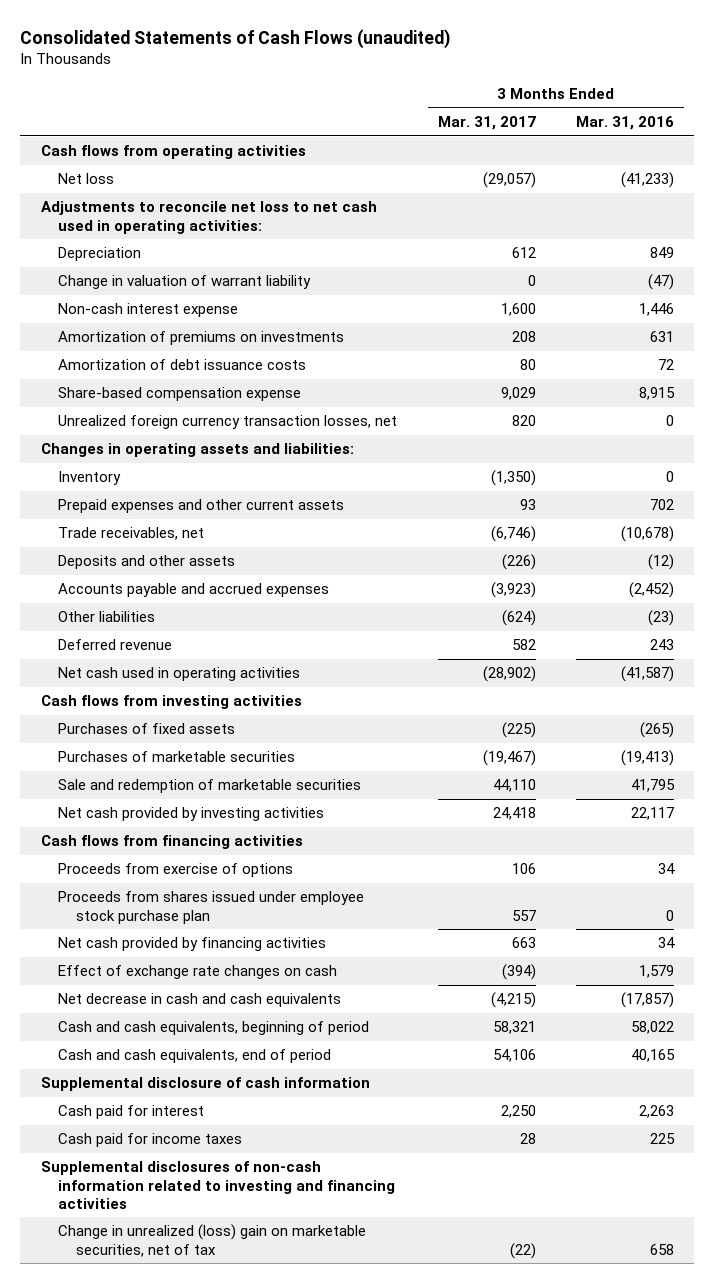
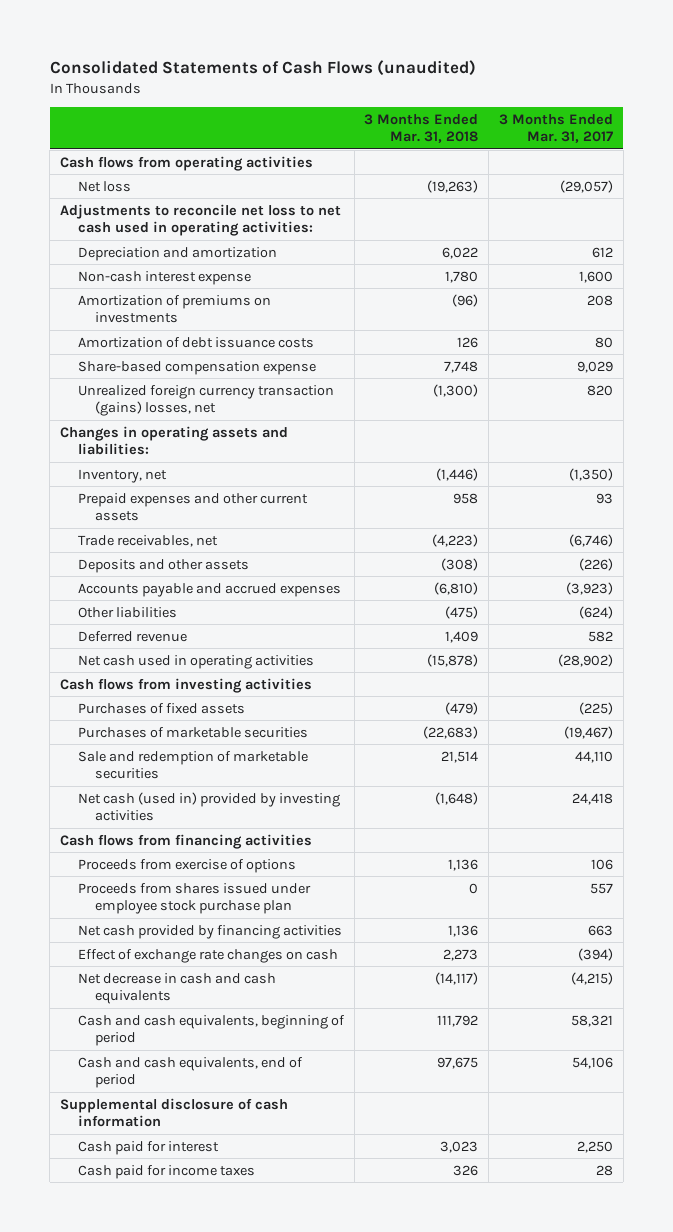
[575,115,674,130] Mar. 31, 2016 -> none
none -> [364,113,479,144] 3 Months Ended Mar. 31, 2018
[58,275,312,290] Change in valuation of warrant liability -> none
[58,247,142,262] Depreciation -> [77,246,277,261] Depreciation and amortization
[58,415,398,430] Unrealized foreign currency transaction losses, net -> [77,384,334,417] Unrealized foreign currency transaction (gains) losses, net
[58,471,122,486] Inventory -> [77,468,167,483] Inventory, net
[58,807,325,822] Net cash provided by investing activities -> [77,791,340,822] Net cash (used in) provided by investing activities
[40,1161,396,1209] Supplemental disclosures of non-cash information related to investing and financing activities -> none
[58,1224,367,1257] Change in unrealized (loss) gain on marketable securities, net of tax -> none

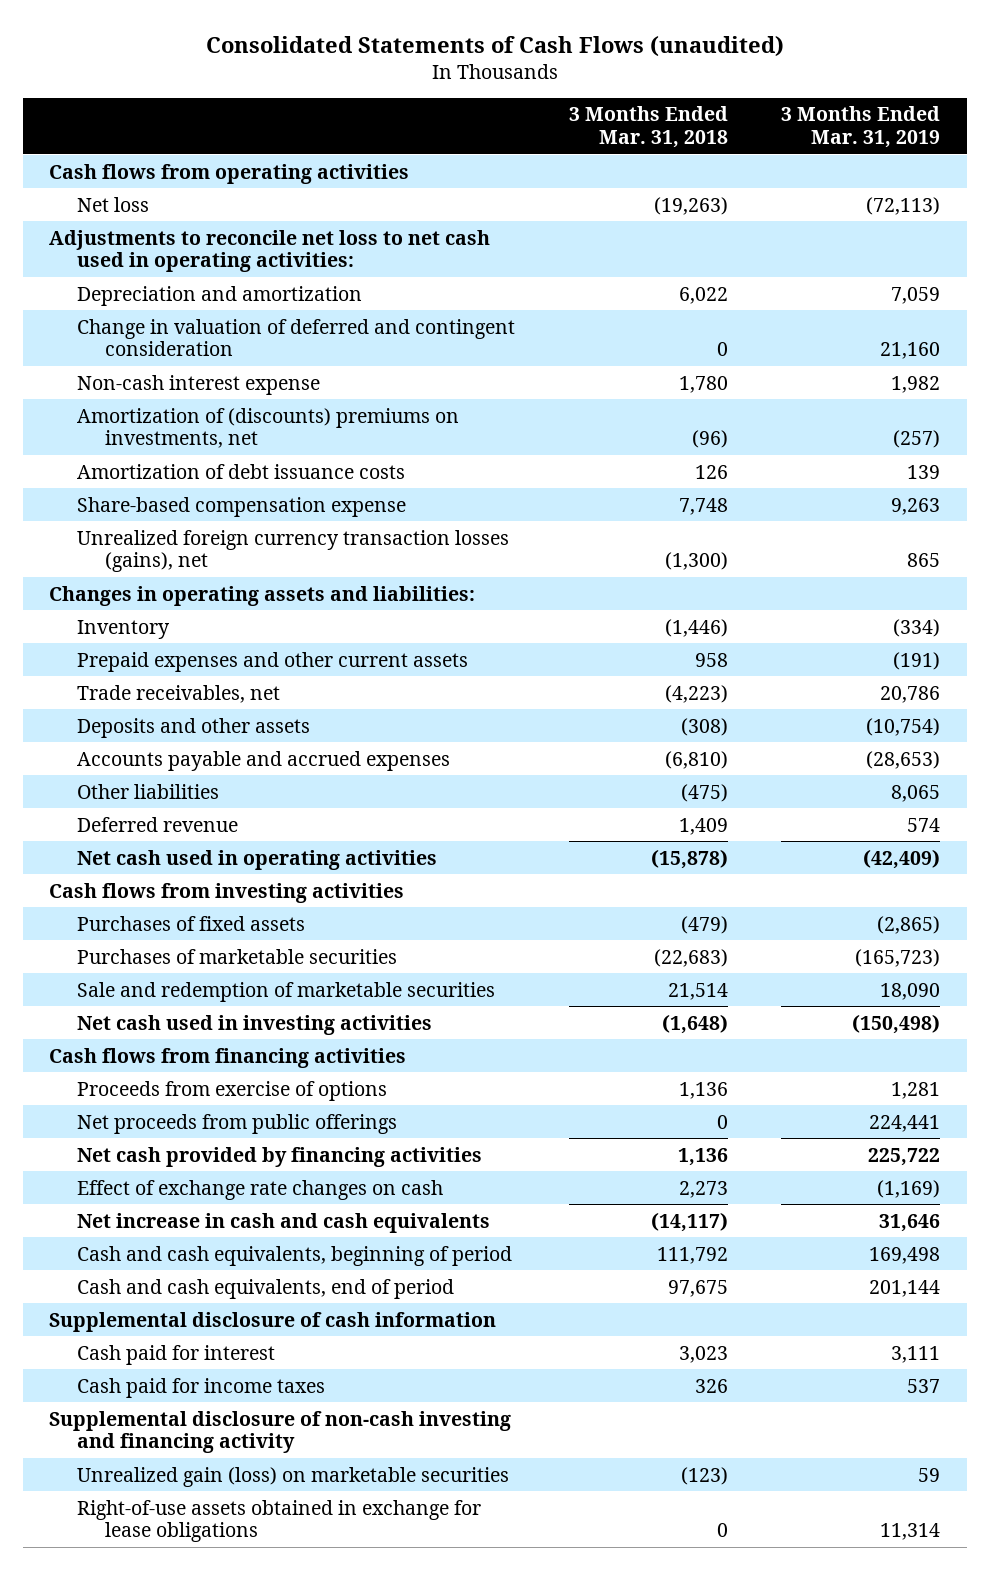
[498,113,613,144] 3 Months Ended Mar. 31, 2017 -> none
none -> [781,106,941,149] 3 Months Ended Mar. 31, 2019
none -> [77,318,516,357] Change in valuation of deferred and contingent consideration
[77,294,271,324] Amortization of premiums on investments -> [77,407,460,449] Amortization of (discounts) premiums on investments, net
[77,384,334,417] Unrealized foreign currency transaction (gains) losses, net -> [77,529,510,573] Unrealized foreign currency transaction losses (gains), net
[77,468,167,483] Inventory, net -> [77,619,171,639] Inventory
[77,791,340,822] Net cash (used in) provided by investing activities -> [77,1014,433,1035] Net cash used in investing activities
[77,882,311,915] Proceeds from shares issued under employee stock purchase plan -> none
none -> [77,1113,398,1134] Net proceeds from public offerings
[77,972,276,1005] Net decrease in cash and cash equivalents -> [77,1212,491,1233] Net increase in cash and cash equivalents
none -> [49,1410,512,1454] Supplemental disclosure of non-cash investing and financing activity
none -> [77,1466,510,1487] Unrealized gain (loss) on marketable securities
none -> [77,1499,482,1543] Right-of-use assets obtained in exchange for lease obligations

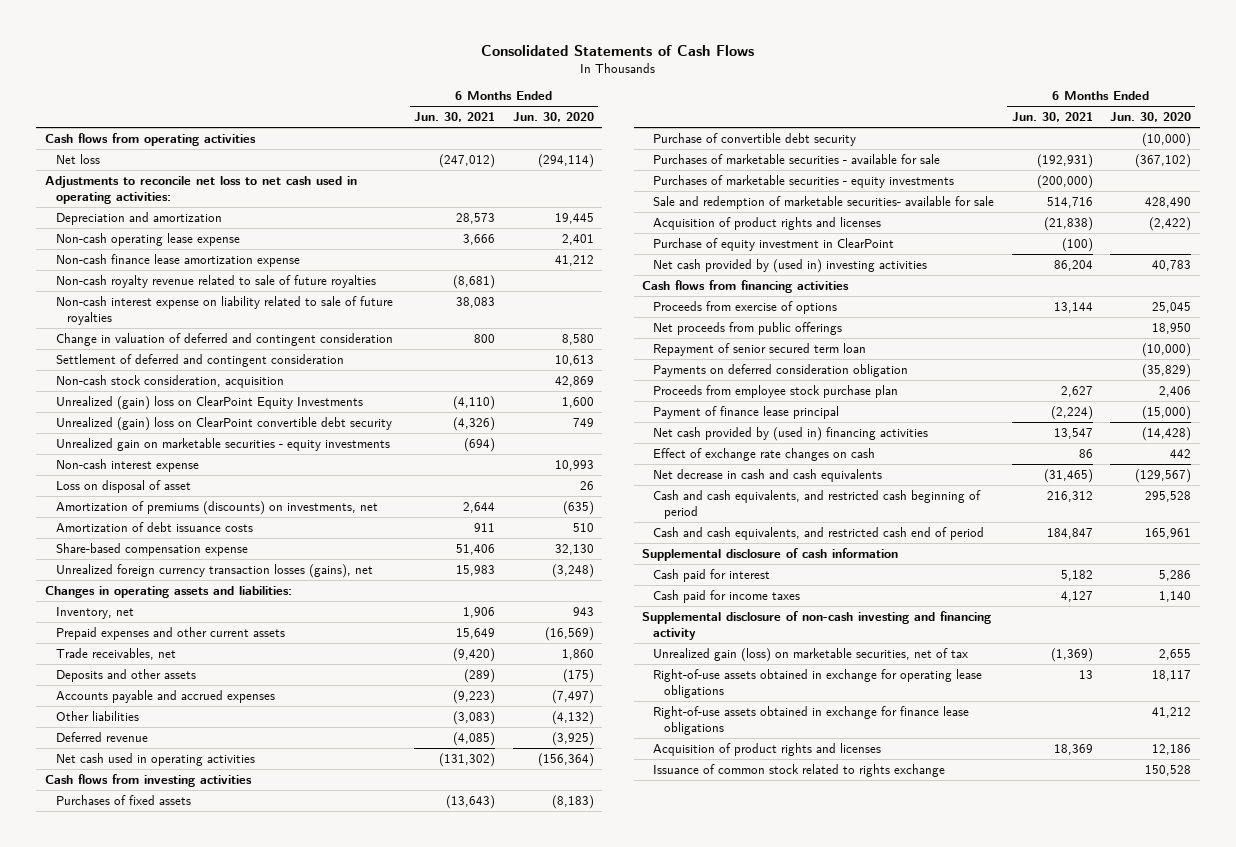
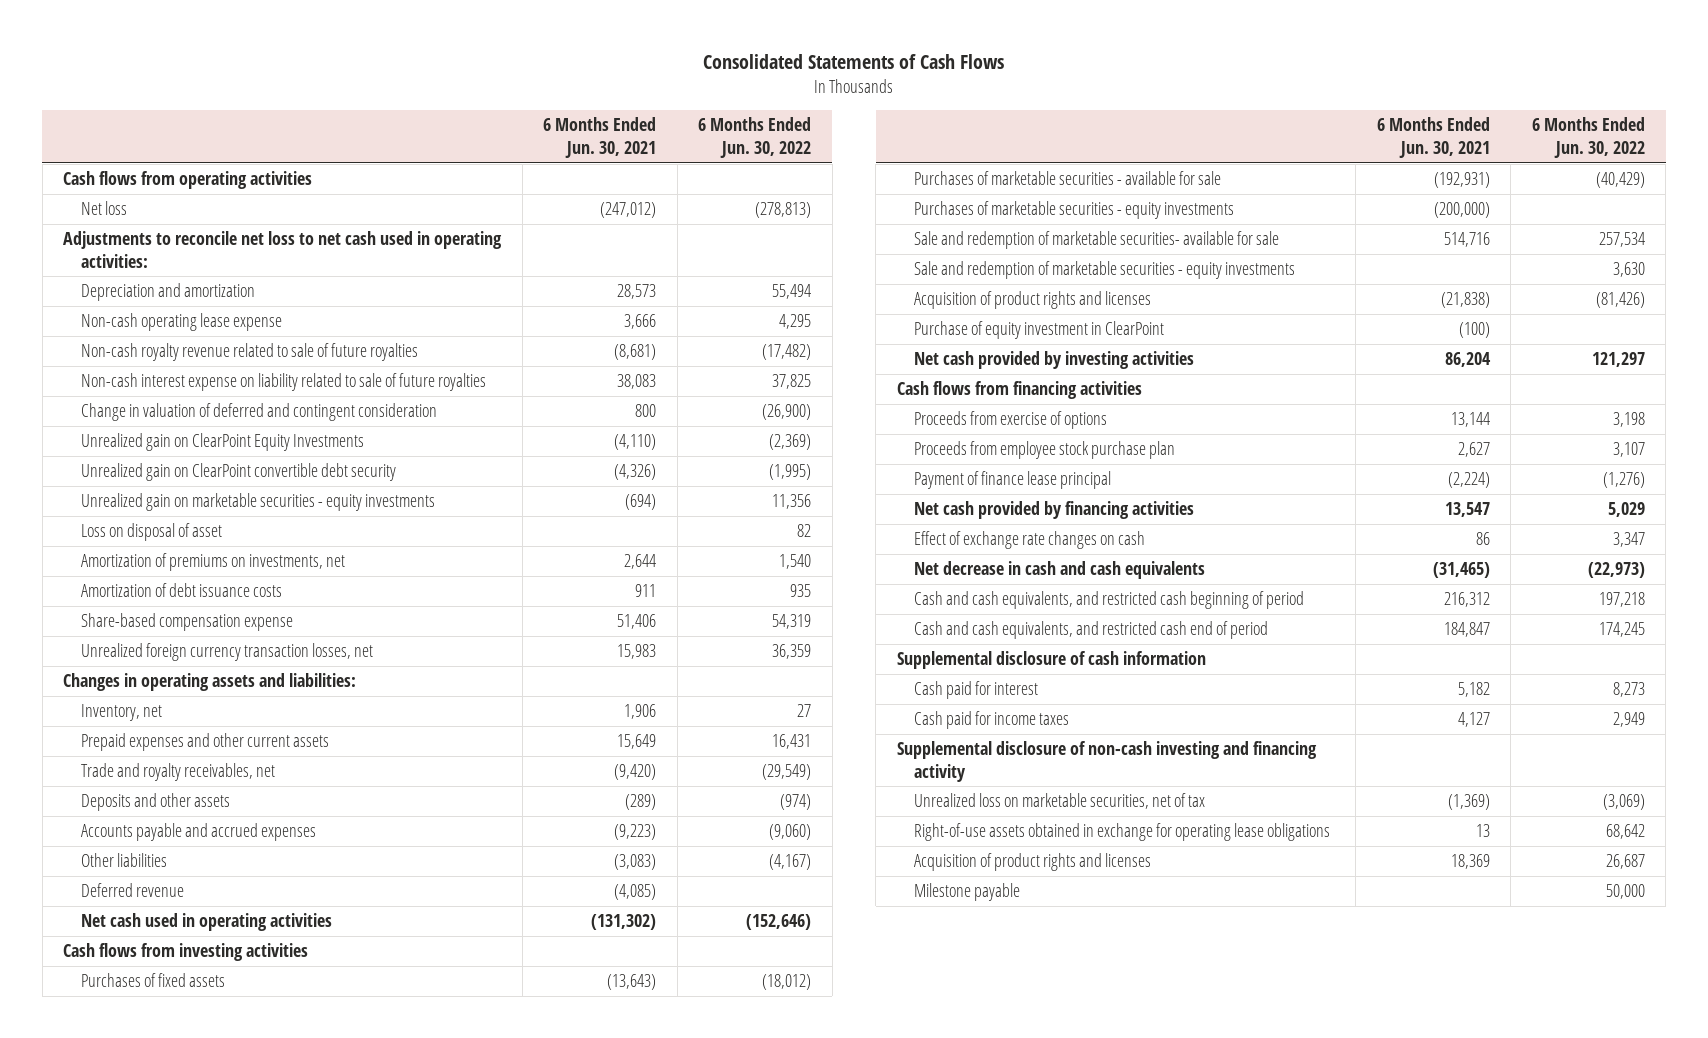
[512,112,594,123] Jun. 30, 2020 -> none
none -> [698,117,812,158] 6 Months Ended Jun. 30, 2022
[55,253,300,267] Non-cash finance lease amortization expense -> none
[55,353,344,367] Settlement of deferred and contingent consideration -> none
[55,374,284,388] Non-cash stock consideration, acquisition -> none
[55,395,363,410] Unrealized (gain) loss on ClearPoint Equity Investments -> [80,433,364,452] Unrealized gain on ClearPoint Equity Investments
[55,416,392,431] Unrealized (gain) loss on ClearPoint convertible debt security -> [80,463,396,482] Unrealized gain on ClearPoint convertible debt security
[55,458,199,472] Non-cash interest expense -> none
[55,500,378,515] Amortization of premiums (discounts) on investments, net -> [80,553,345,572] Amortization of premiums on investments, net
[55,563,373,578] Unrealized foreign currency transaction losses (gains), net -> [80,643,373,662] Unrealized foreign currency transaction losses, net
[55,647,176,660] Trade receivables, net -> [80,763,275,782] Trade and royalty receivables, net
[653,132,857,146] Purchase of convertible debt security -> none
none -> [914,261,1296,280] Sale and redemption of marketable securities - equity investments
[653,258,928,273] Net cash provided by (used in) investing activities -> [914,351,1195,370] Net cash provided by investing activities
[653,321,843,335] Net proceeds from public offerings -> none
[653,342,867,356] Repayment of senior secured term loan -> none
[653,363,909,377] Payments on deferred consideration obligation -> none
[653,426,929,441] Net cash provided by (used in) financing activities -> [914,501,1195,520] Net cash provided by financing activities
[653,647,969,662] Unrealized gain (loss) on marketable securities, net of tax -> [914,793,1206,810] Unrealized loss on marketable securities, net of tax
[653,705,970,735] Right-of-use assets obtained in exchange for finance lease obligations -> none
[653,763,946,777] Issuance of common stock related to rights exchange -> none
none -> [914,883,1021,902] Milestone payable

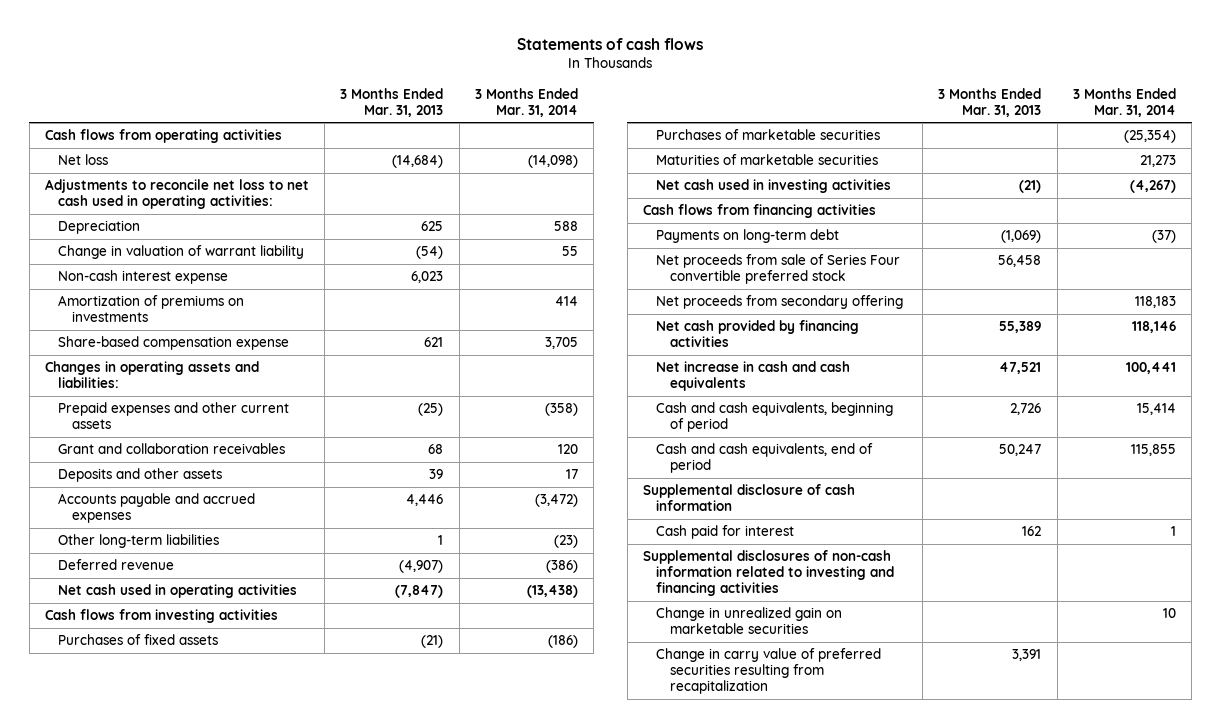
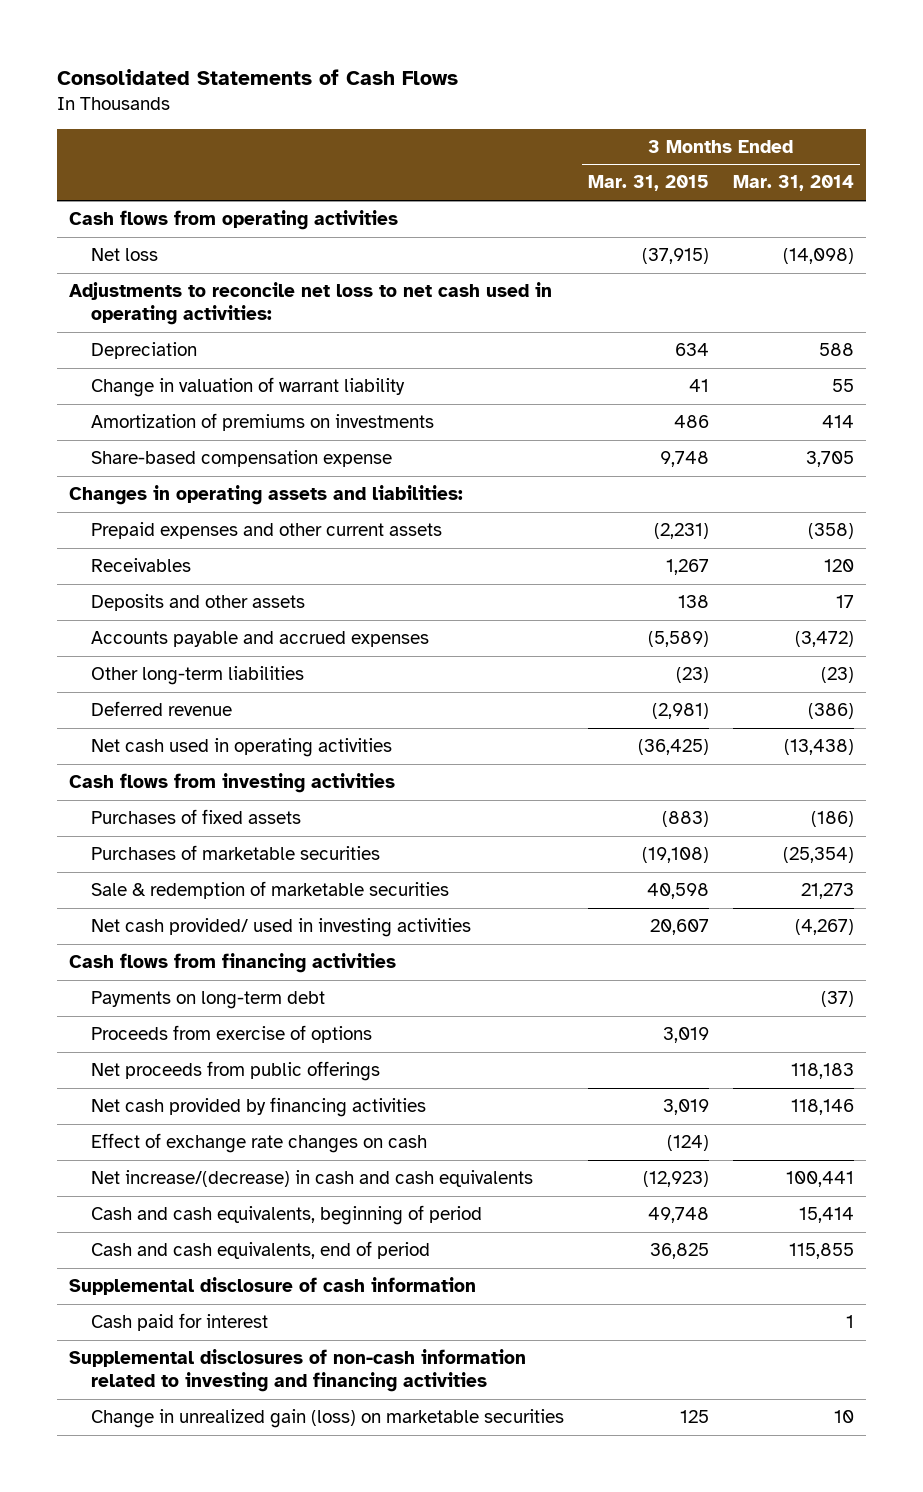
[517,37,704,50] Statements of cash flows -> [56,69,458,86] Consolidated Statements of Cash Flows
[340,87,444,117] 3 Months Ended Mar. 31, 2013 -> none
none -> [588,175,710,192] Mar. 31, 2015
[58,270,229,285] Non-cash interest expense -> none
[58,443,286,455] Grant and collaboration receivables -> [91,558,192,573] Receivables
[656,154,879,166] Maturities of marketable securities -> [91,881,450,900] Sale & redemption of marketable securities
[656,179,892,194] Net cash used in investing activities -> [91,918,472,938] Net cash provided/ used in investing activities
[656,254,901,285] Net proceeds from sale of Series Four convertible preferred stock -> none
none -> [91,1025,373,1044] Proceeds from exercise of options
[656,295,904,310] Net proceeds from secondary offering -> [91,1061,381,1082] Net proceeds from public offerings
none -> [91,1133,428,1154] Effect of exchange rate changes on cash
[656,361,851,392] Net increase in cash and cash equivalents -> [91,1170,534,1188] Net increase/(decrease) in cash and cash equivalents
[656,648,882,694] Change in carry value of preferred securities resulting from recapitalization -> none
[656,607,843,635] Change in unrealized gain on marketable securities -> [91,1409,565,1429] Change in unrealized gain (loss) on marketable securities

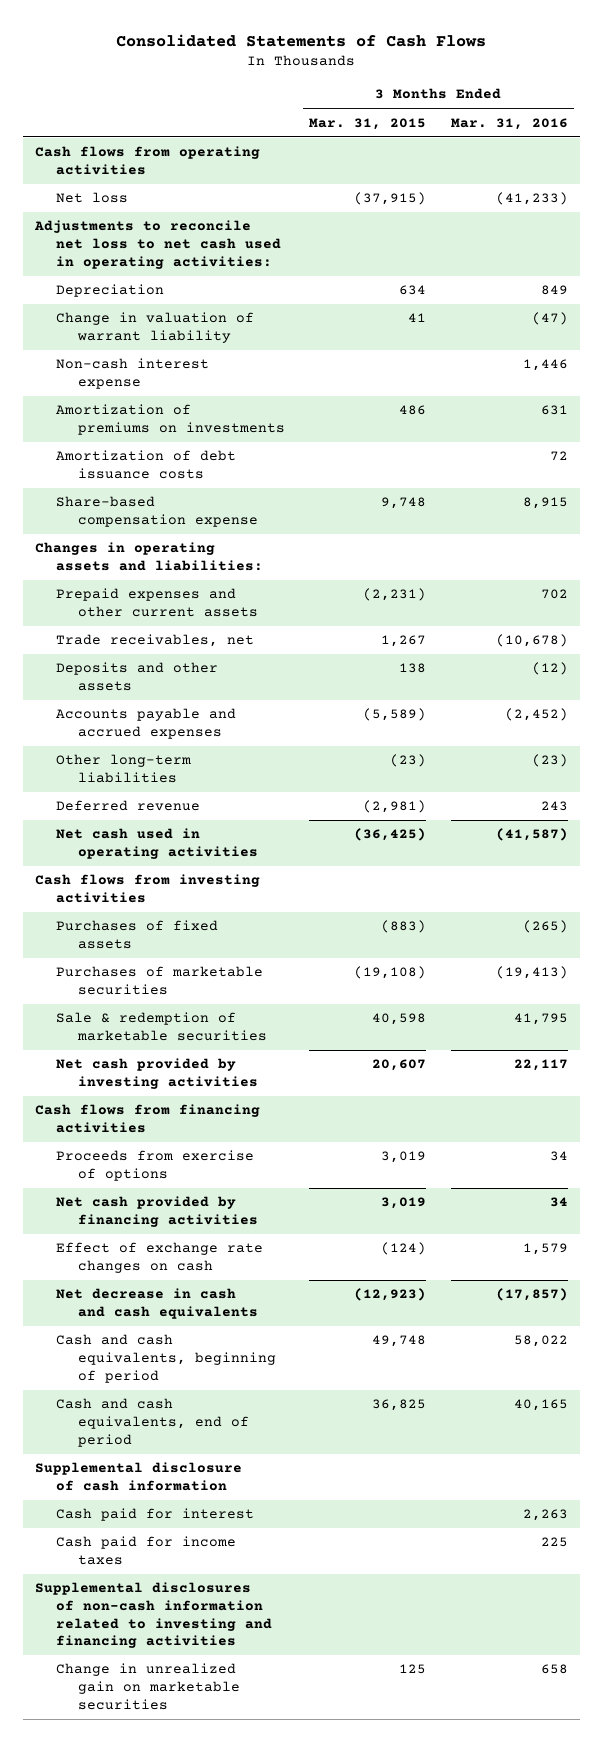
[733,175,855,192] Mar. 31, 2014 -> none
none -> [450,117,568,130] Mar. 31, 2016
none -> [56,358,210,390] Non-cash interest expense
none -> [56,450,237,480] Amortization of debt issuance costs
[91,558,192,573] Receivables -> [56,634,255,648] Trade receivables, net
[91,918,472,938] Net cash provided/ used in investing activities -> [56,1058,258,1090] Net cash provided by investing activities
[91,991,326,1010] Payments on long-term debt -> none
[91,1061,381,1082] Net proceeds from public offerings -> none
[91,1170,534,1188] Net increase/(decrease) in cash and cash equivalents -> [56,1288,258,1320] Net decrease in cash and cash equivalents
none -> [56,1536,237,1566] Cash paid for income taxes
[91,1409,565,1429] Change in unrealized gain (loss) on marketable securities -> [56,1663,240,1710] Change in unrealized gain on marketable securities

